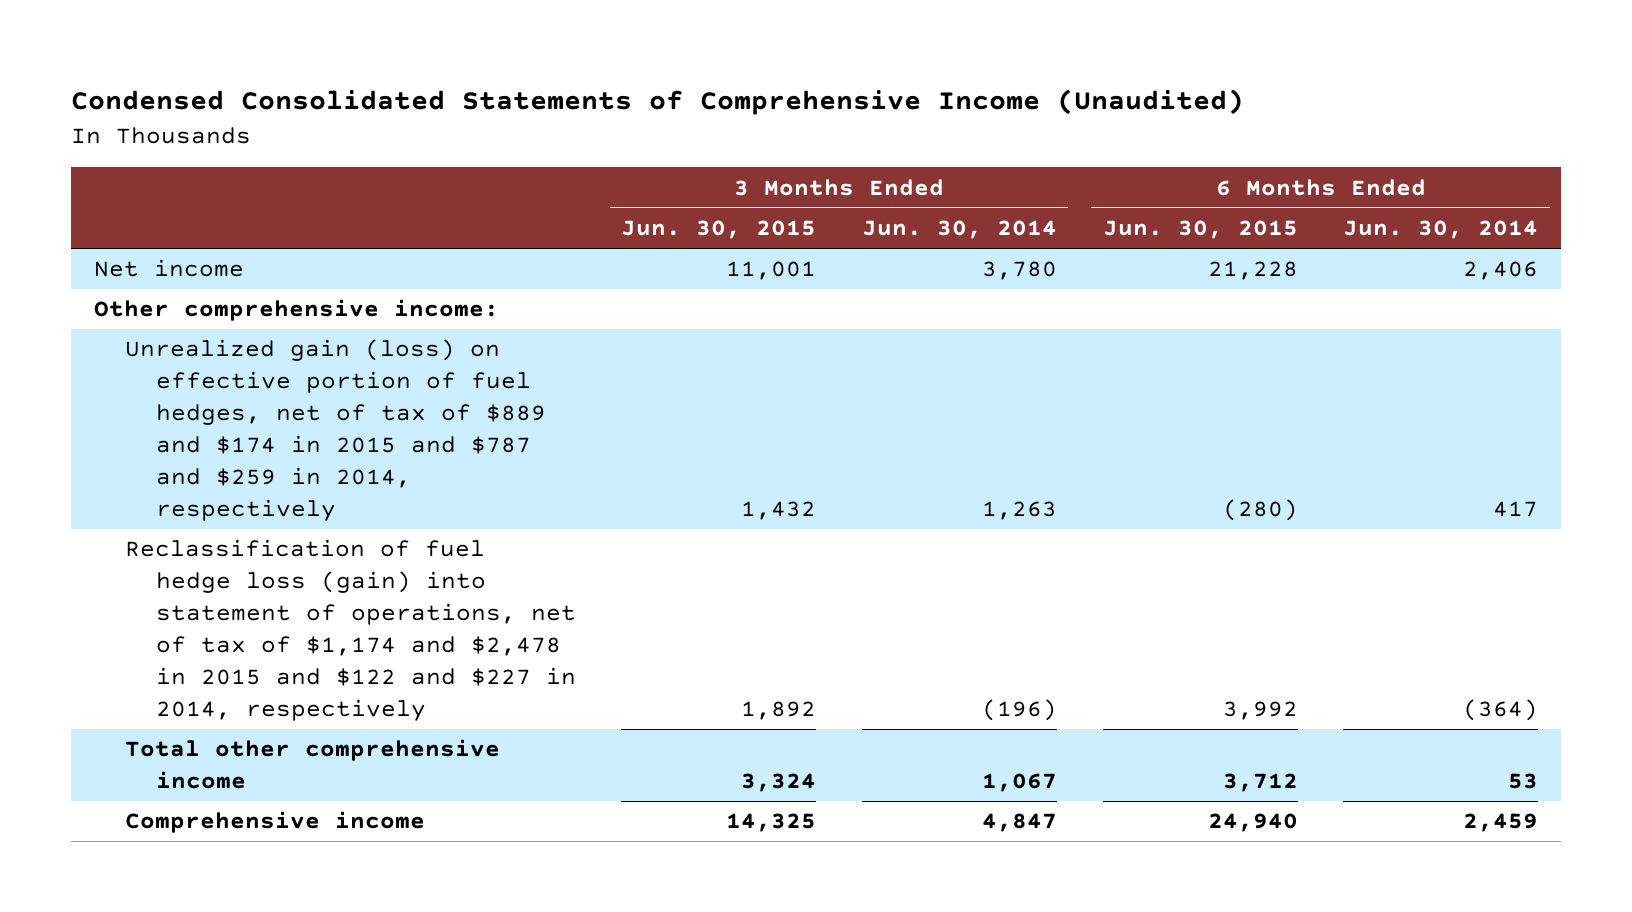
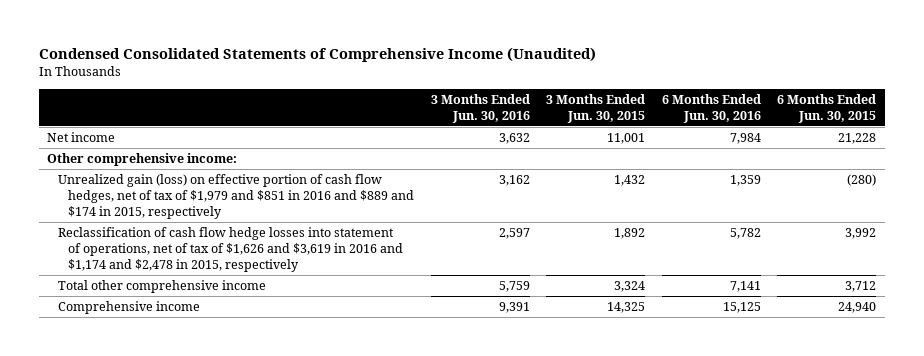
[862,220,1058,240] Jun. 30, 2014 -> none
[1343,220,1539,240] Jun. 30, 2014 -> none
none -> [430,93,530,123] 3 Months Ended Jun. 30, 2016
none -> [661,93,761,123] 6 Months Ended Jun. 30, 2016
[124,339,546,521] Unrealized gain (loss) on effective portion of fuel hedges, net of tax of $889 and $174 in 2015 and $787 and $259 in 2014, respectively -> [57,174,415,219] Unrealized gain (loss) on effective portion of cash flow hedges, net of tax of $1,979 and $851 in 2016 and $889 and $174 in 2015, respectively
[124,539,576,721] Reclassification of fuel hedge loss (gain) into statement of operations, net of tax of $1,174 and $2,478 in 2015 and $122 and $227 in 2014, respectively -> [57,227,404,272] Reclassification of cash flow hedge losses into statement of operations, net of tax of $1,626 and $3,619 in 2016 and $1,174 and $2,478 in 2015, respectively

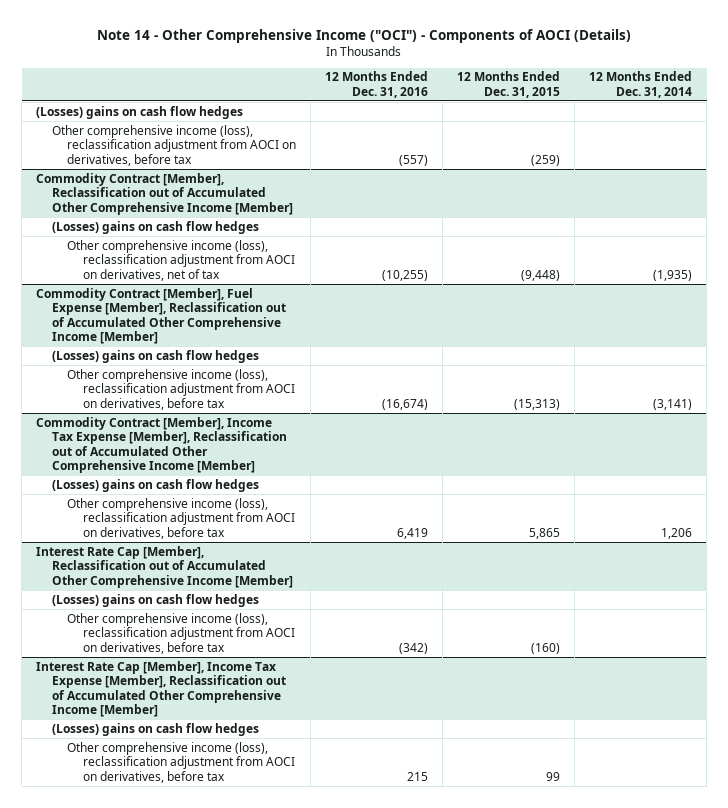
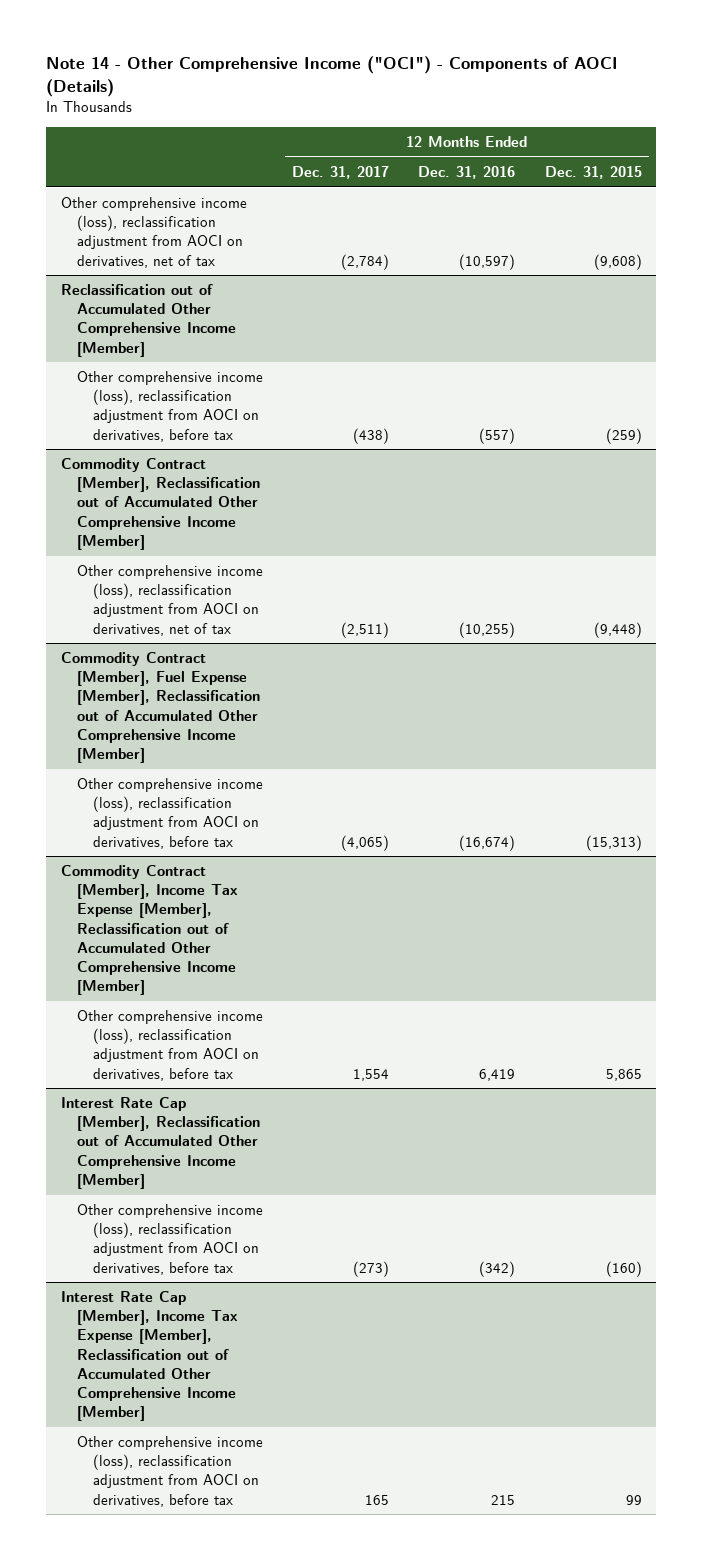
[589,71,693,98] 12 Months Ended Dec. 31, 2014 -> none
none -> [292,165,390,179] Dec. 31, 2017
[36,105,244,119] (Losses) gains on cash flow hedges -> none
none -> [60,197,247,268] Other comprehensive income (loss), reclassification adjustment from AOCI on derivatives, net of tax
none -> [60,284,236,357] Reclassification out of Accumulated Other Comprehensive Income [Member]
[51,220,259,234] (Losses) gains on cash flow hedges -> none
[51,349,259,363] (Losses) gains on cash flow hedges -> none
[51,478,259,492] (Losses) gains on cash flow hedges -> none
[51,593,259,607] (Losses) gains on cash flow hedges -> none
[51,722,259,736] (Losses) gains on cash flow hedges -> none

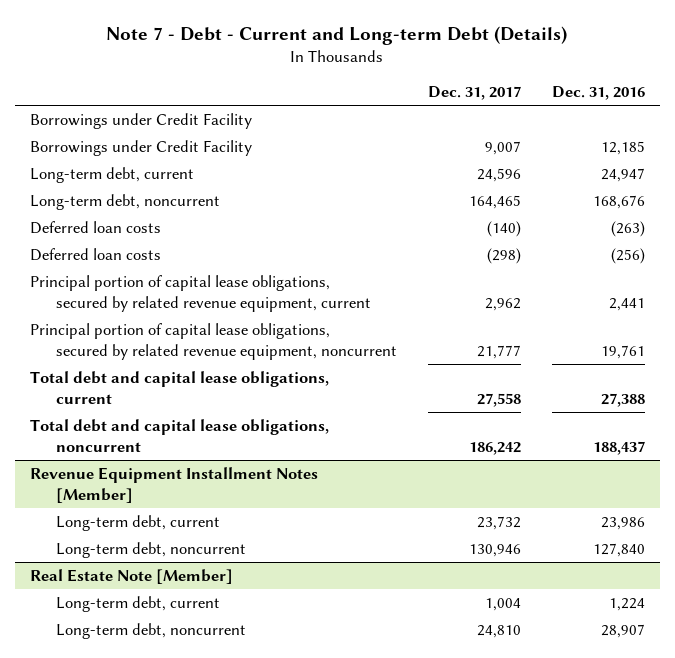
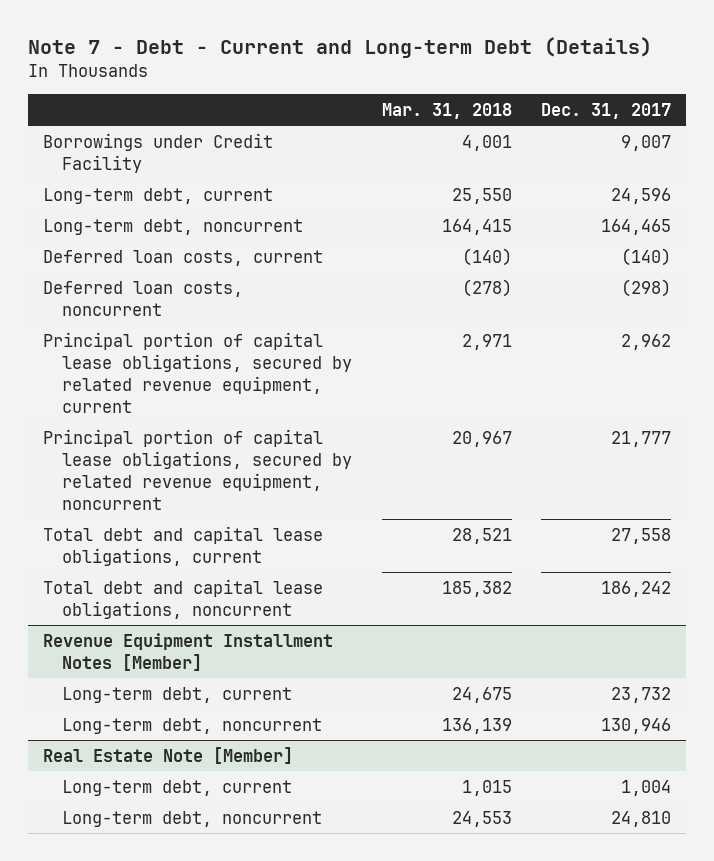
[551,86,645,101] Dec. 31, 2016 -> none
none -> [381,102,512,119] Mar. 31, 2018
[30,112,253,129] Borrowings under Credit Facility -> none
[30,220,162,234] Deferred loan costs -> [42,249,323,266] Deferred loan costs, current
[30,247,162,261] Deferred loan costs -> [42,280,243,316] Deferred loan costs, noncurrent

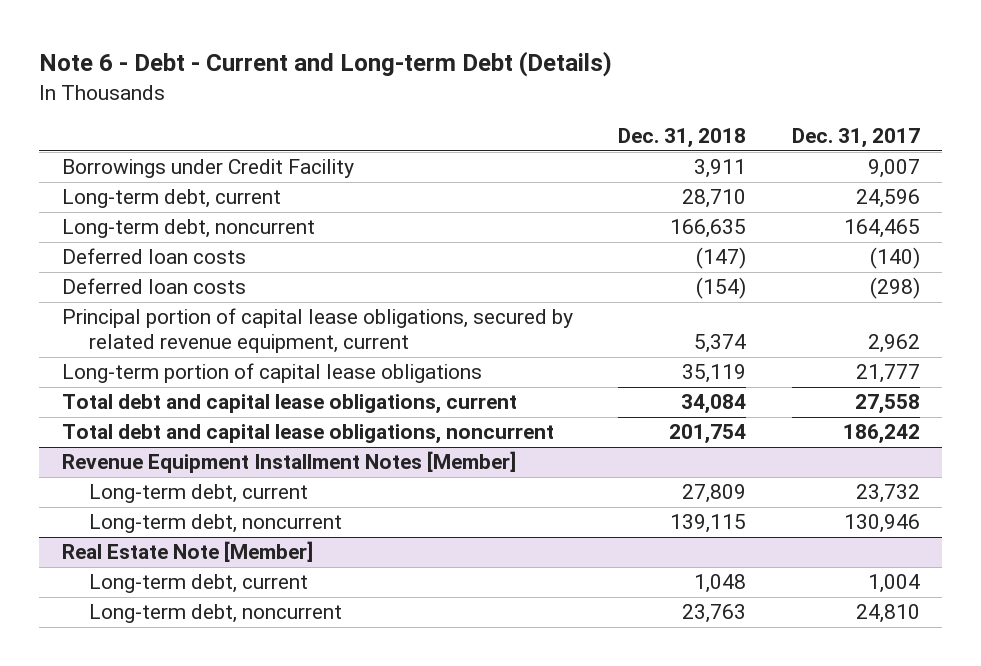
[27,37,652,59] Note 7 - Debt - Current and Long-term Debt (Details) -> [39,51,613,78] Note 6 - Debt - Current and Long-term Debt (Details)
[381,102,512,119] Mar. 31, 2018 -> none
none -> [618,128,747,149] Dec. 31, 2018
[42,249,323,266] Deferred loan costs, current -> [61,248,246,265] Deferred loan costs
[42,280,243,316] Deferred loan costs, noncurrent -> [61,278,246,295] Deferred loan costs
[42,428,353,510] Principal portion of capital lease obligations, secured by related revenue equipment, noncurrent -> [61,363,482,384] Long-term portion of capital lease obligations

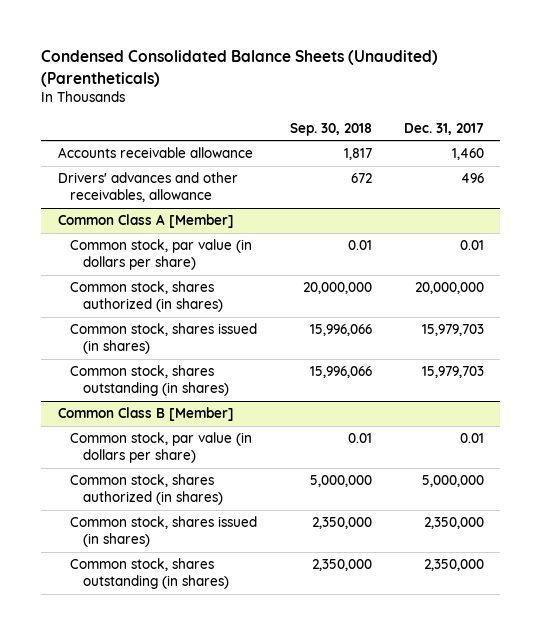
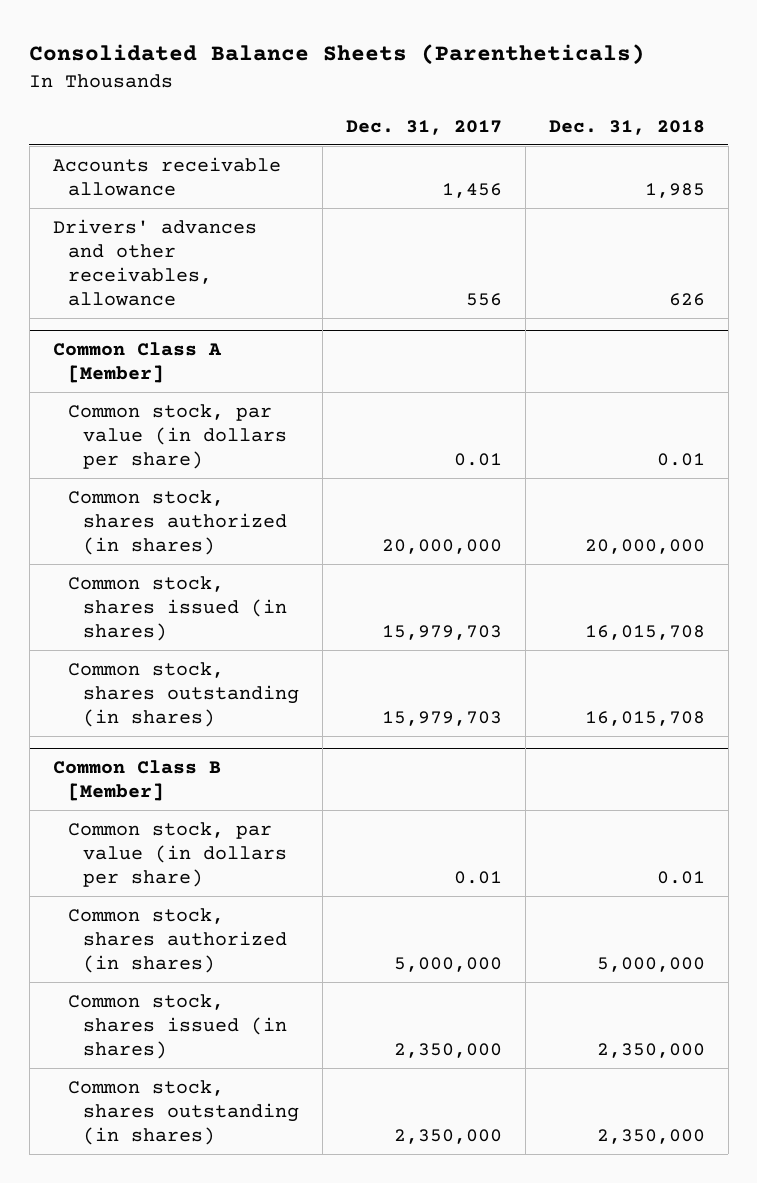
[41,50,439,87] Condensed Consolidated Balance Sheets (Unaudited) (Parentheticals) -> [29,44,646,66] Consolidated Balance Sheets (Parentheticals)
[289,122,372,136] Sep. 30, 2018 -> none
none -> [548,119,705,135] Dec. 31, 2018
[452,148,485,161] 1,460 -> [441,182,502,198] 1,456
[461,173,485,184] 496 -> [465,293,502,307] 556

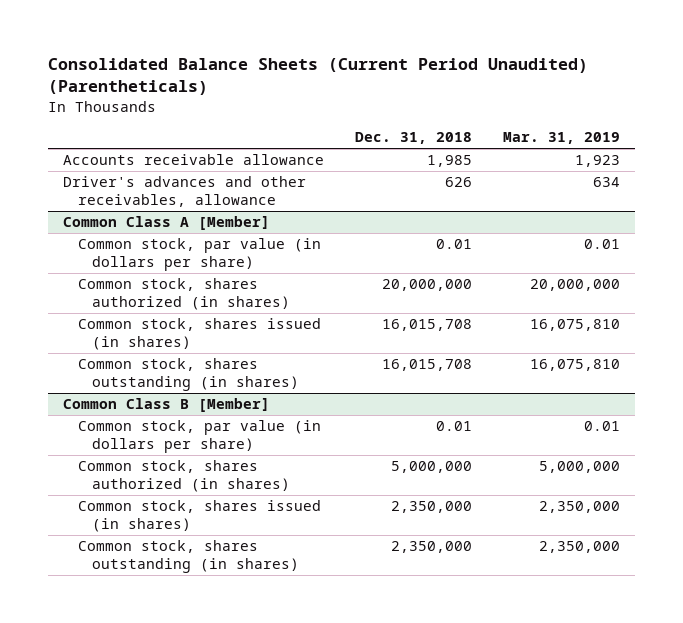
[29,44,646,66] Consolidated Balance Sheets (Parentheticals) -> [48,58,589,96] Consolidated Balance Sheets (Current Period Unaudited) (Parentheticals)
[345,119,502,135] Dec. 31, 2017 -> none
none -> [502,132,620,145] Mar. 31, 2019
[52,218,257,307] Drivers' advances and other receivables, allowance -> [63,176,307,207] Driver's advances and other receivables, allowance

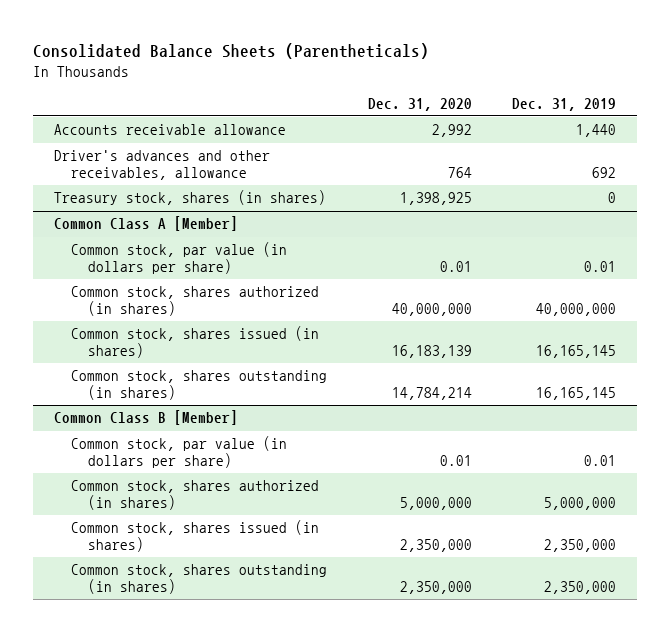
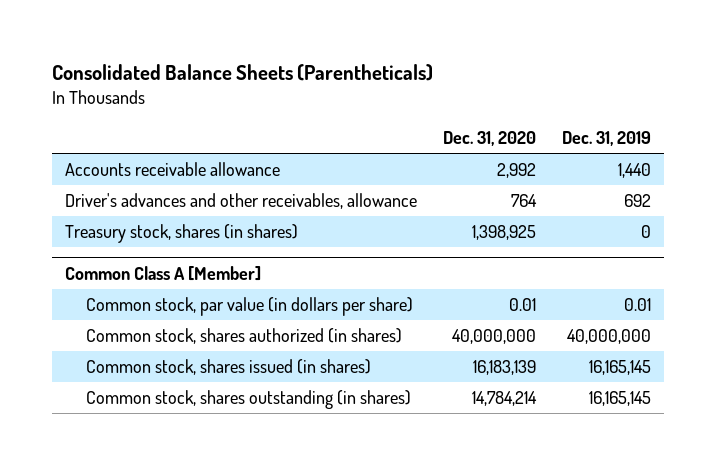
[53,410,238,426] Common Class B [Member] -> none
[70,436,287,469] Common stock, par value (in dollars per share) -> none
[70,480,319,511] Common stock, shares authorized (in shares) -> none
[70,520,319,553] Common stock, shares issued (in shares) -> none
[70,564,327,595] Common stock, shares outstanding (in shares) -> none

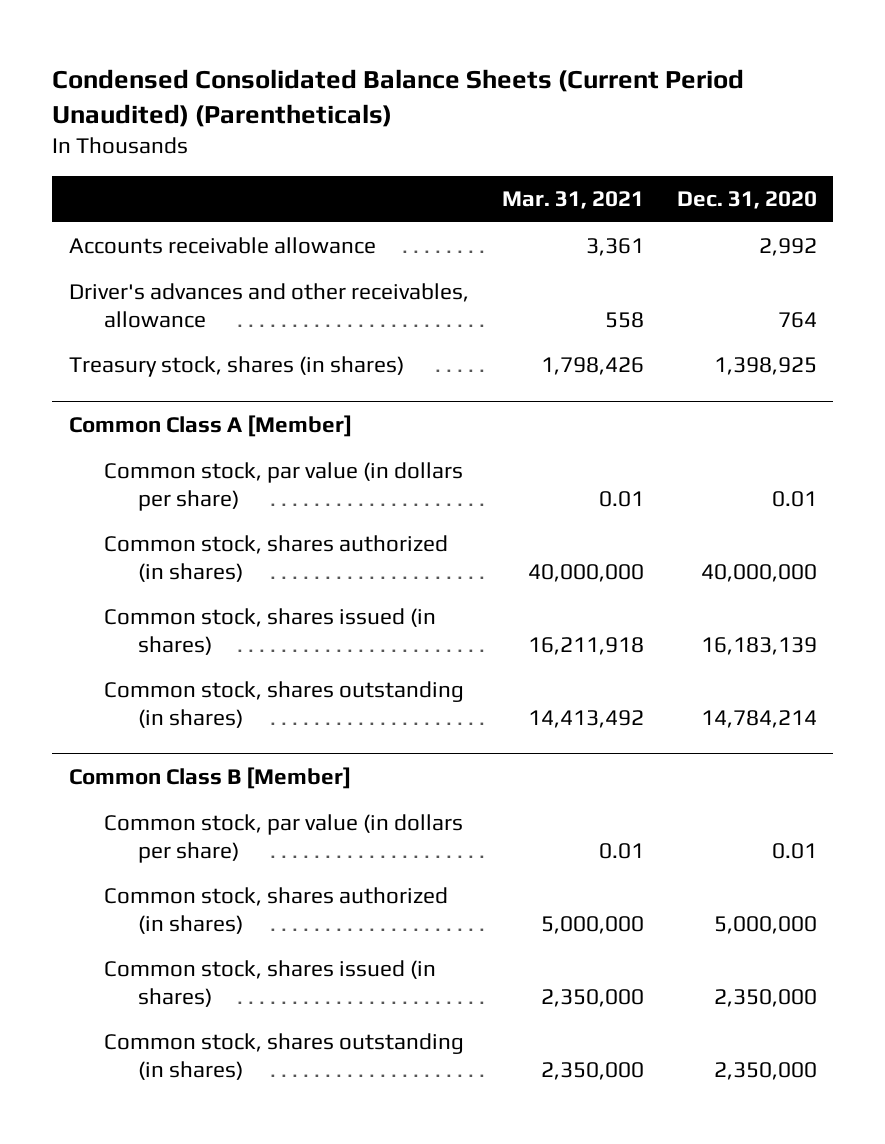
[51,63,433,81] Consolidated Balance Sheets (Parentheticals) -> [52,68,745,127] Condensed Consolidated Balance Sheets (Current Period Unaudited) (Parentheticals)
[561,131,651,147] Dec. 31, 2019 -> none
none -> [501,191,644,210] Mar. 31, 2021
none -> [68,767,351,790] Common Class B [Member]
none -> [103,814,463,863] Common stock, par value (in dollars per share)
none -> [103,887,448,934] Common stock, shares authorized (in shares)
none -> [103,960,436,1007] Common stock, shares issued (in shares)
none -> [103,1033,464,1080] Common stock, shares outstanding (in shares)

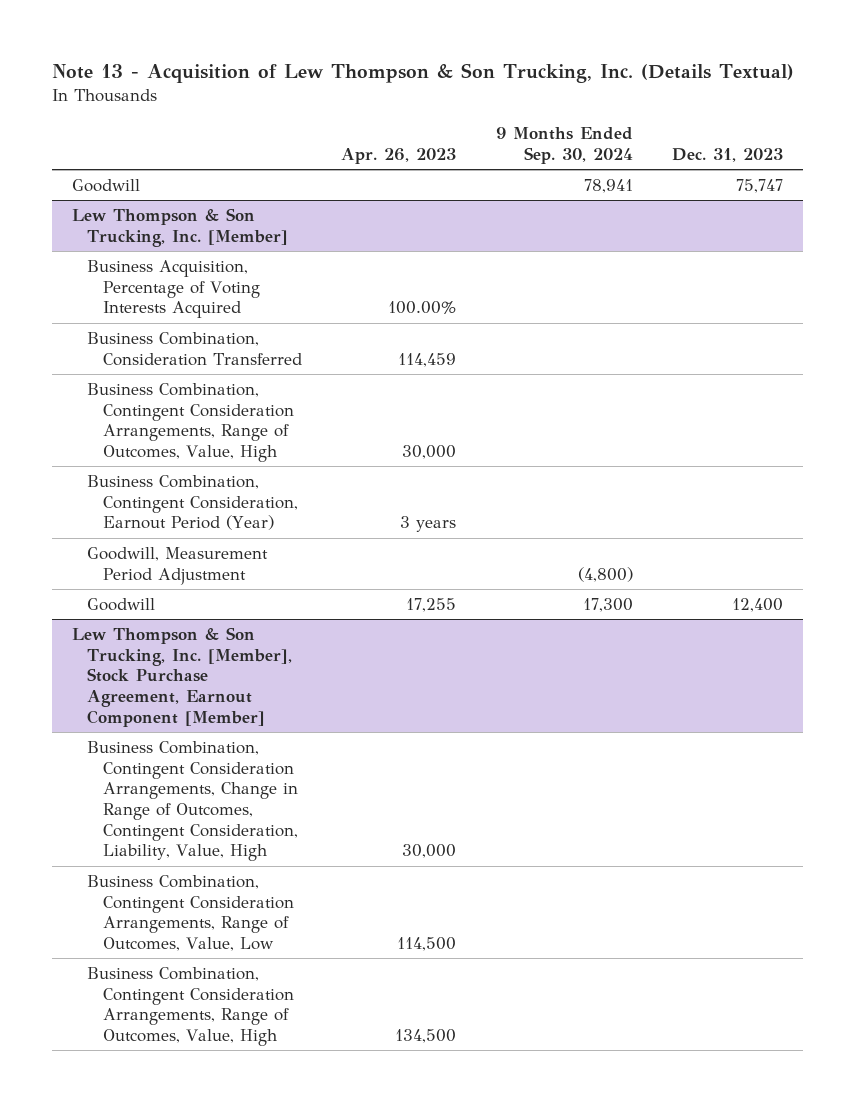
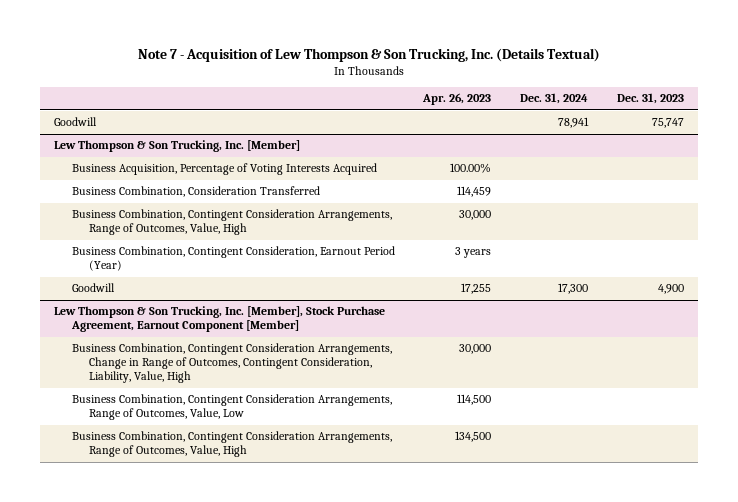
[52,63,795,84] Note 13 - Acquisition of Lew Thompson & Son Trucking, Inc. (Details Textual) -> [138,47,601,62] Note 7 - Acquisition of Lew Thompson & Son Trucking, Inc. (Details Textual)
[495,127,633,164] 9 Months Ended Sep. 30, 2024 -> none
none -> [520,93,589,105] Dec. 31, 2024
[87,547,269,585] Goodwill, Measurement Period Adjustment -> none
[732,598,784,613] 12,400 -> [657,284,684,295] 4,900

